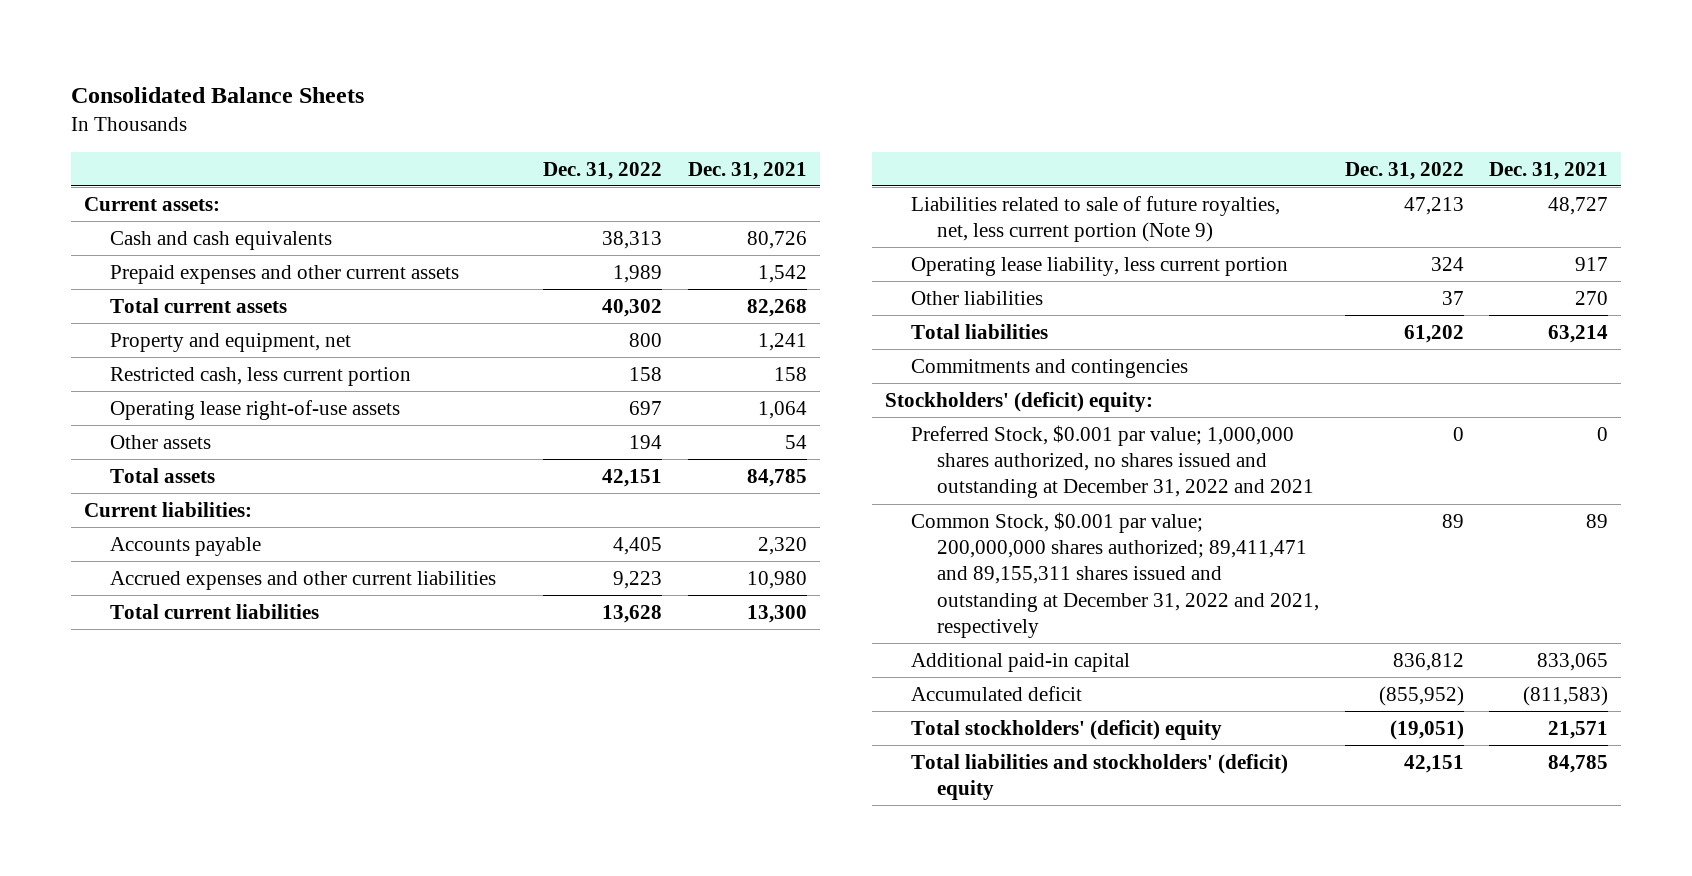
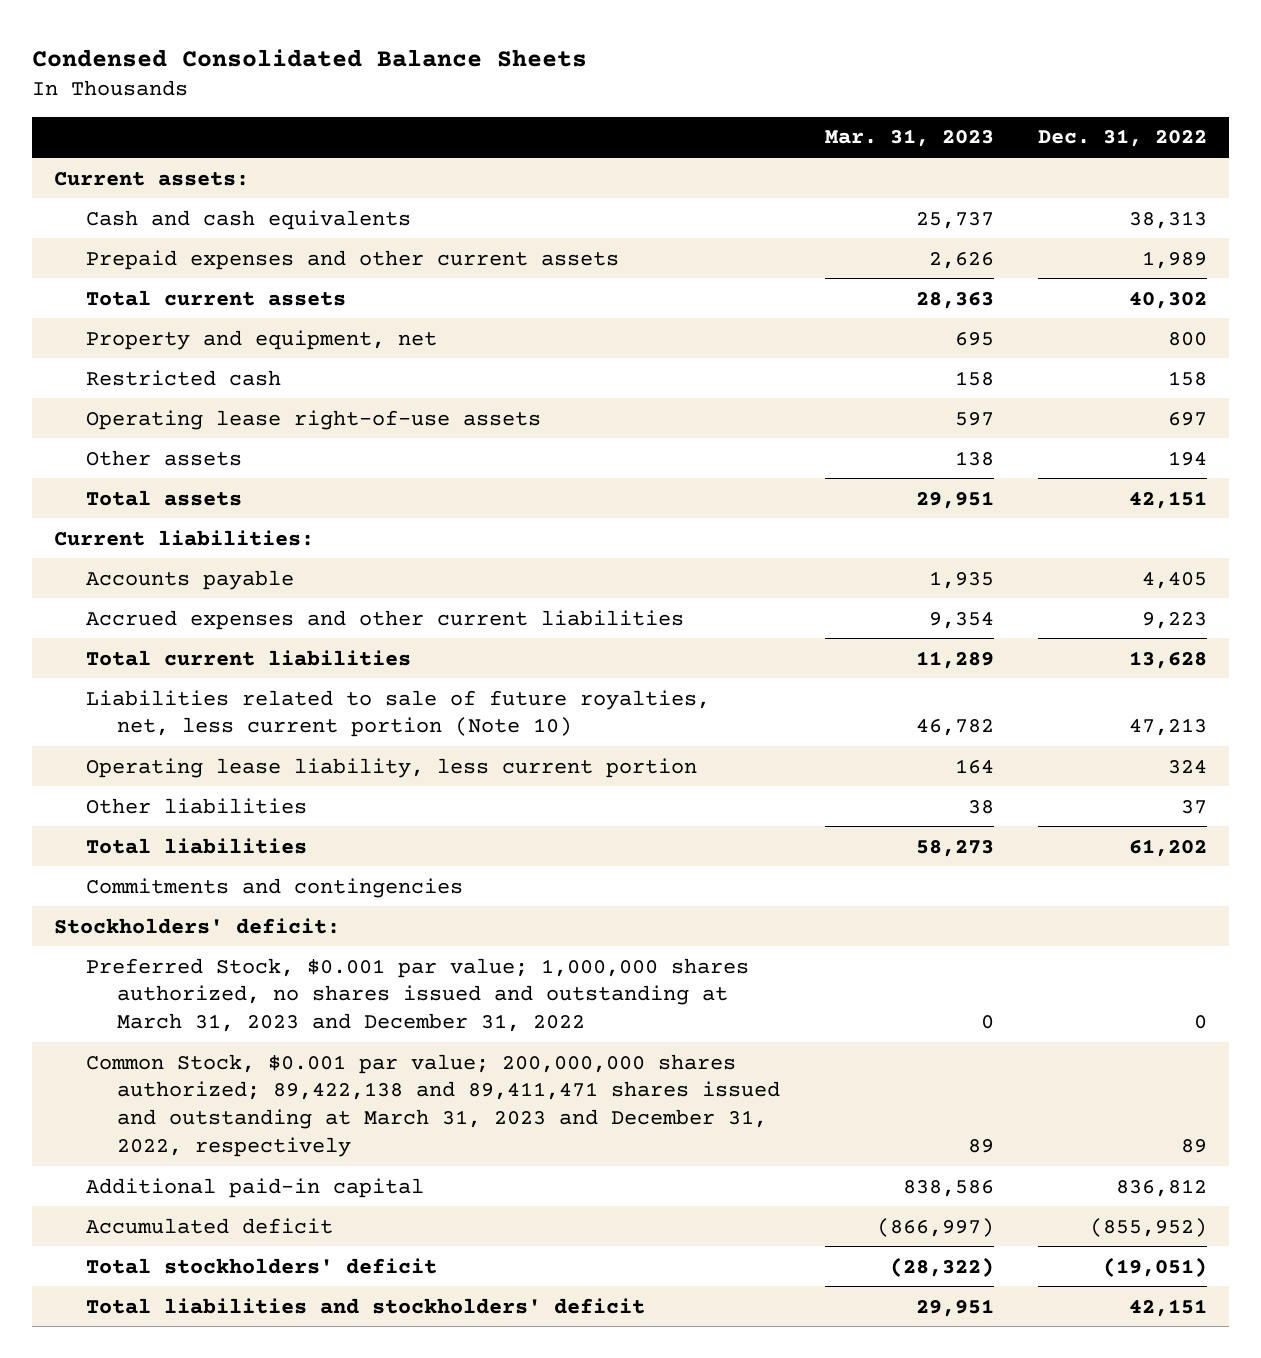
[70,87,364,104] Consolidated Balance Sheets -> [31,48,587,67] Condensed Consolidated Balance Sheets
[688,161,808,180] Dec. 31, 2021 -> none
none -> [824,129,994,148] Mar. 31, 2023
[109,366,411,386] Restricted cash, less current portion -> [85,369,281,386] Restricted cash
[910,195,1280,243] Liabilities related to sale of future royalties, net, less current portion (Note 9) -> [85,689,710,738] Liabilities related to sale of future royalties, net, less current portion (Note 10)
[885,391,1154,412] Stockholders' (deficit) equity: -> [54,917,341,934] Stockholders' deficit:
[910,424,1314,499] Preferred Stock, $0.001 par value; 1,000,000 shares authorized, no shares issued and outstanding at December 31, 2022 and 2021 -> [85,957,749,1033] Preferred Stock, $0.001 par value; 1,000,000 shares authorized, no shares issued and outstanding at March 31, 2023 and December 31, 2022
[910,511,1319,639] Common Stock, $0.001 par value; 200,000,000 shares authorized; 89,411,471 and 89,155,311 shares issued and outstanding at December 31, 2022 and 2021, respectively -> [85,1053,781,1158] Common Stock, $0.001 par value; 200,000,000 shares authorized; 89,422,138 and 89,411,471 shares issued and outstanding at March 31, 2023 and December 31, 2022, respectively
[910,719,1222,740] Total stockholders' (deficit) equity -> [85,1257,437,1274] Total stockholders' deficit
[910,753,1288,801] Total liabilities and stockholders' (deficit) equity -> [85,1297,645,1314] Total liabilities and stockholders' deficit

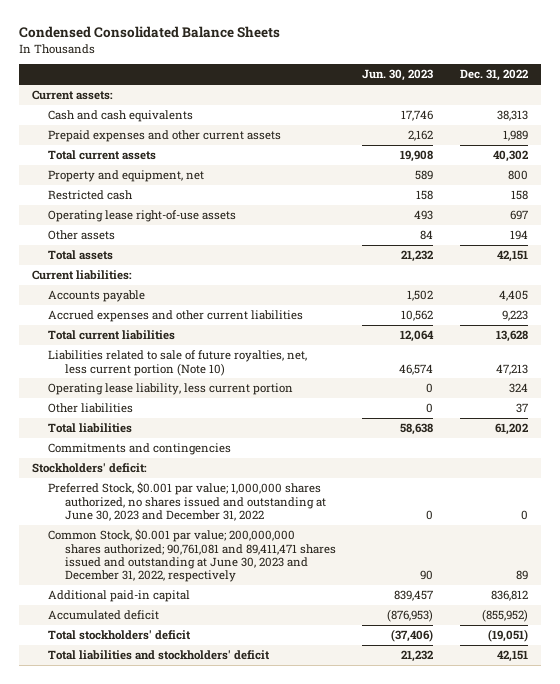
[824,129,994,148] Mar. 31, 2023 -> none
none -> [362,69,434,82] Jun. 30, 2023
[85,957,749,1033] Preferred Stock, $0.001 par value; 1,000,000 shares authorized, no shares issued and outstanding at March 31, 2023 and December 31, 2022 -> [48,482,326,521] Preferred Stock, $0.001 par value; 1,000,000 shares authorized, no shares issued and outstanding at June 30, 2023 and December 31, 2022
[85,1053,781,1158] Common Stock, $0.001 par value; 200,000,000 shares authorized; 89,422,138 and 89,411,471 shares issued and outstanding at March 31, 2023 and December 31, 2022, respectively -> [48,529,336,583] Common Stock, $0.001 par value; 200,000,000 shares authorized; 90,761,081 and 89,411,471 shares issued and outstanding at June 30, 2023 and December 31, 2022, respectively

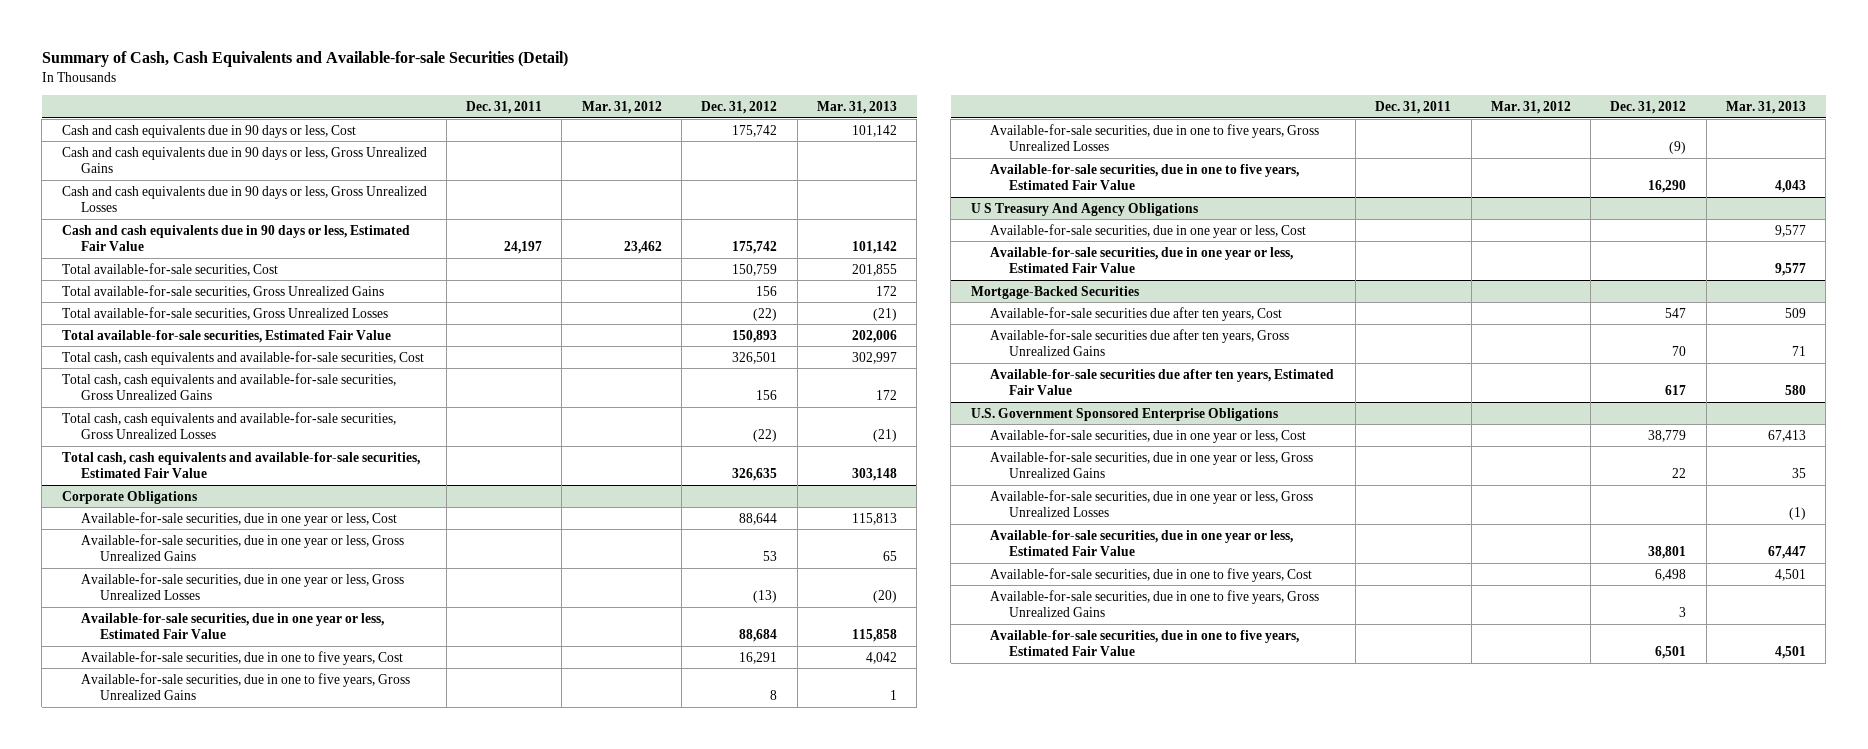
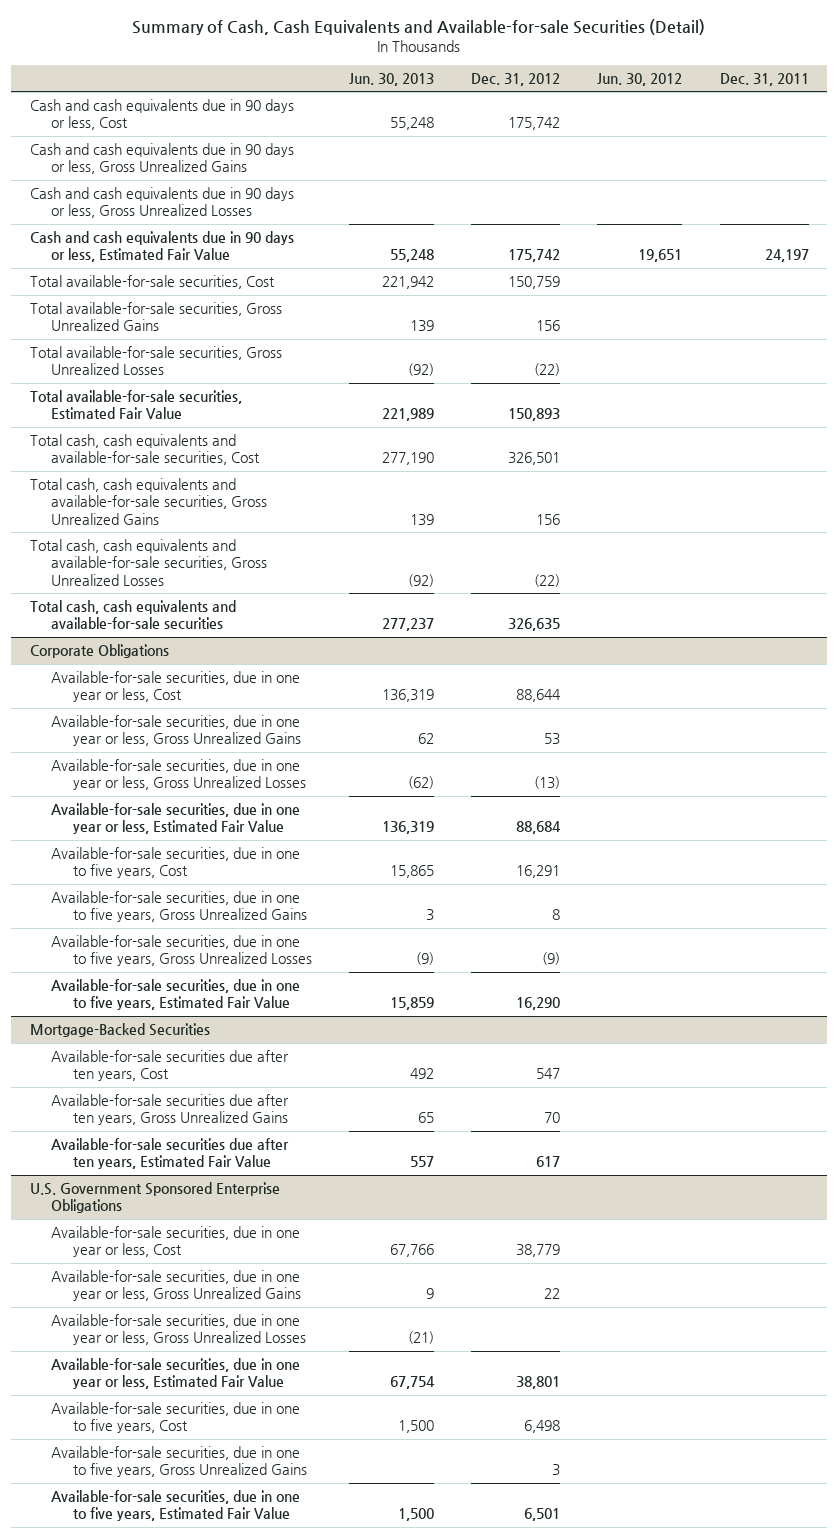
[581,101,662,115] Mar. 31, 2012 -> none
[816,101,897,115] Mar. 31, 2013 -> none
none -> [349,72,435,86] Jun. 30, 2013
none -> [597,72,683,86] Jun. 30, 2012
[61,451,420,479] Total cash, cash equivalents and available-for-sale securities, Estimated Fair Value -> [29,600,236,630] Total cash, cash equivalents and available-for-sale securities
[970,202,1198,216] U S Treasury And Agency Obligations -> none
[990,223,1307,238] Available-for-sale securities, due in one year or less, Cost -> none
[990,246,1294,274] Available-for-sale securities, due in one year or less, Estimated Fair Value -> none

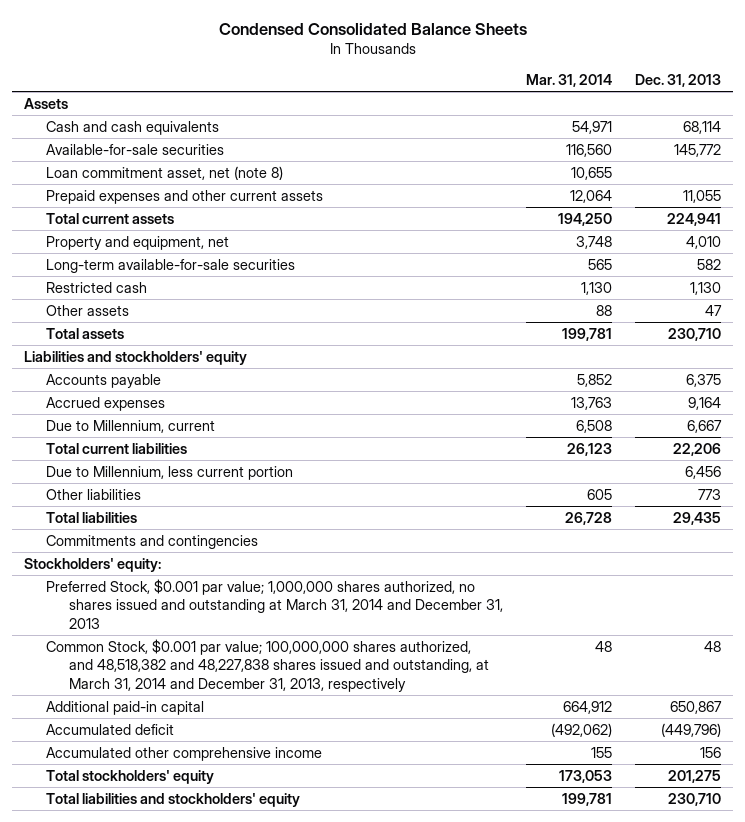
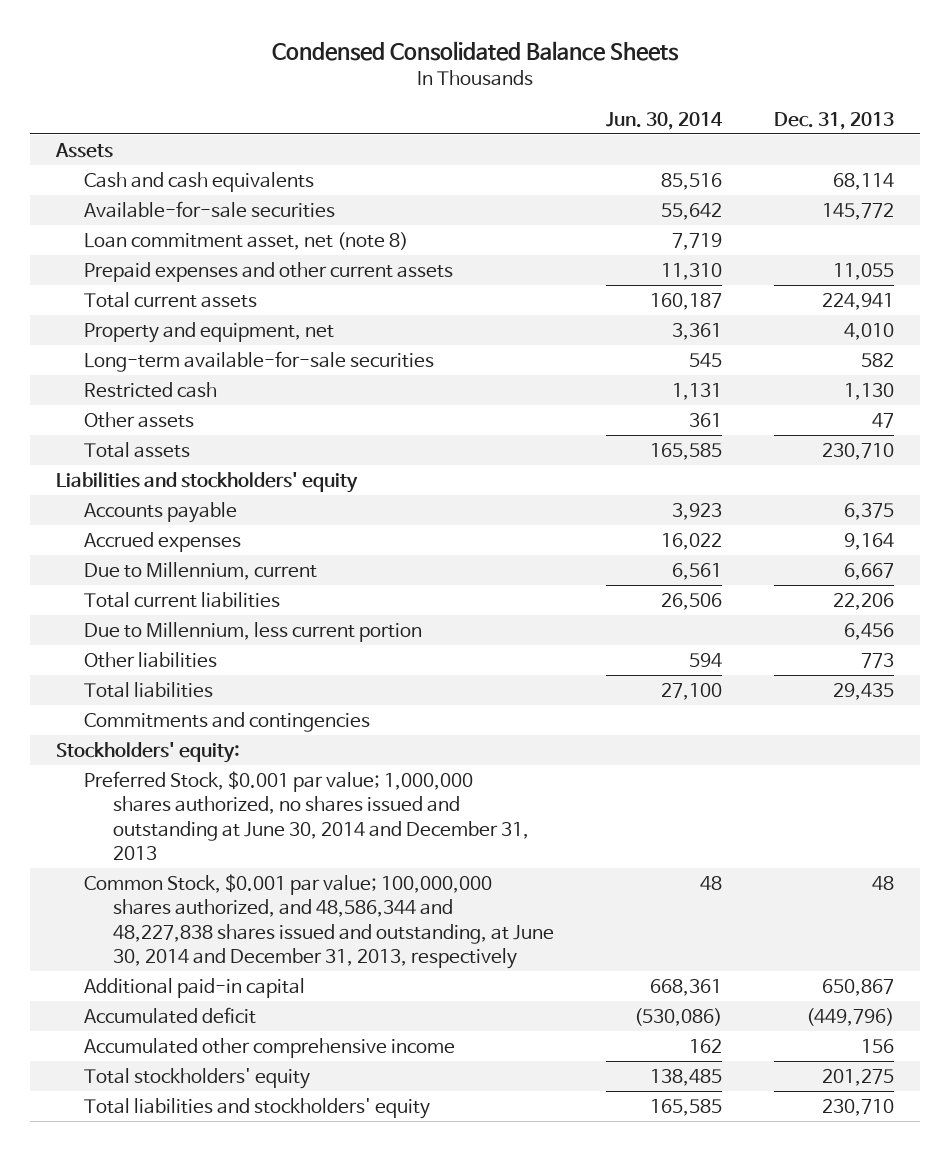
[526,74,613,88] Mar. 31, 2014 -> none
none -> [605,111,723,130] Jun. 30, 2014
[46,578,504,629] Preferred Stock, $0.001 par value; 1,000,000 shares authorized, no shares issued and outstanding at March 31, 2014 and December 31, 2013 -> [84,770,529,861] Preferred Stock, $0.001 par value; 1,000,000 shares authorized, no shares issued and outstanding at June 30, 2014 and December 31, 2013
[46,638,490,692] Common Stock, $0.001 par value; 100,000,000 shares authorized, and 48,518,382 and 48,227,838 shares issued and outstanding, at March 31, 2014 and December 31, 2013, respectively -> [84,873,554,970] Common Stock, $0.001 par value; 100,000,000 shares authorized, and 48,586,344 and 48,227,838 shares issued and outstanding, at June 30, 2014 and December 31, 2013, respectively

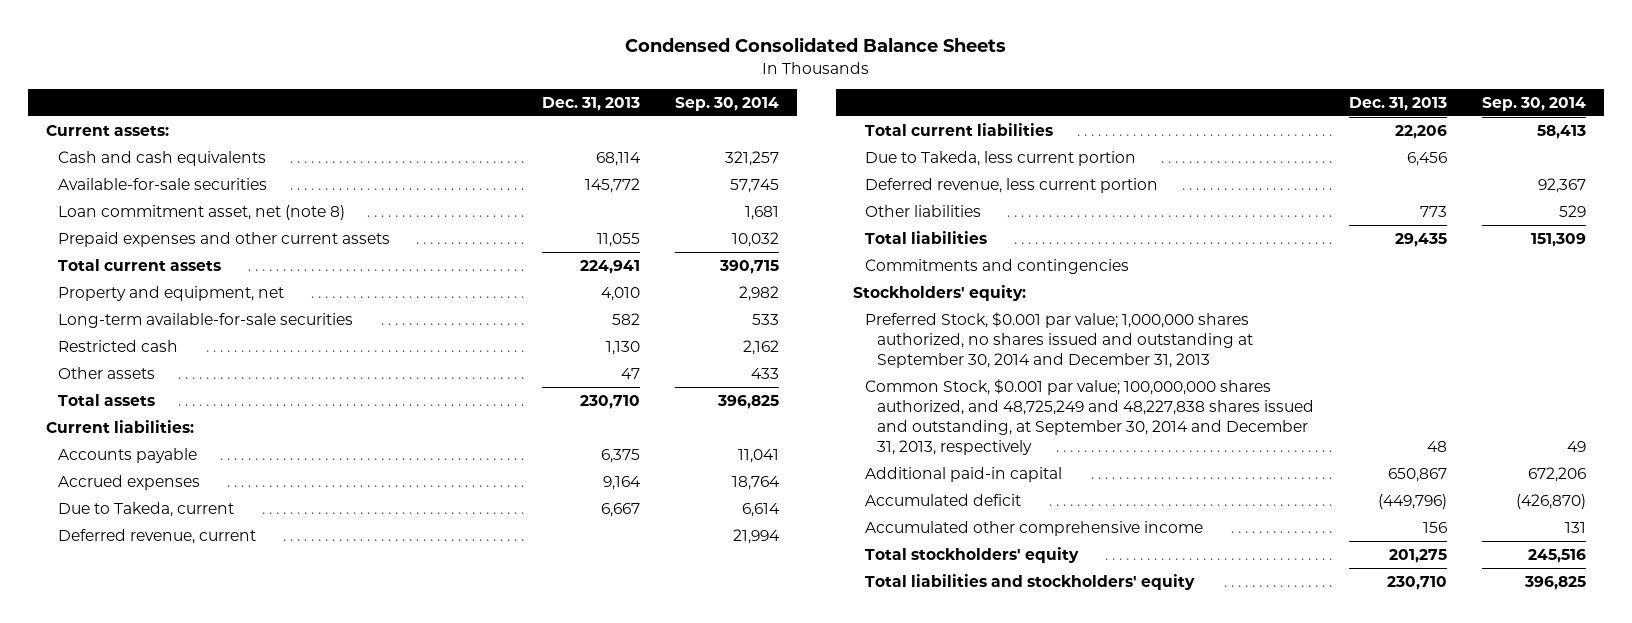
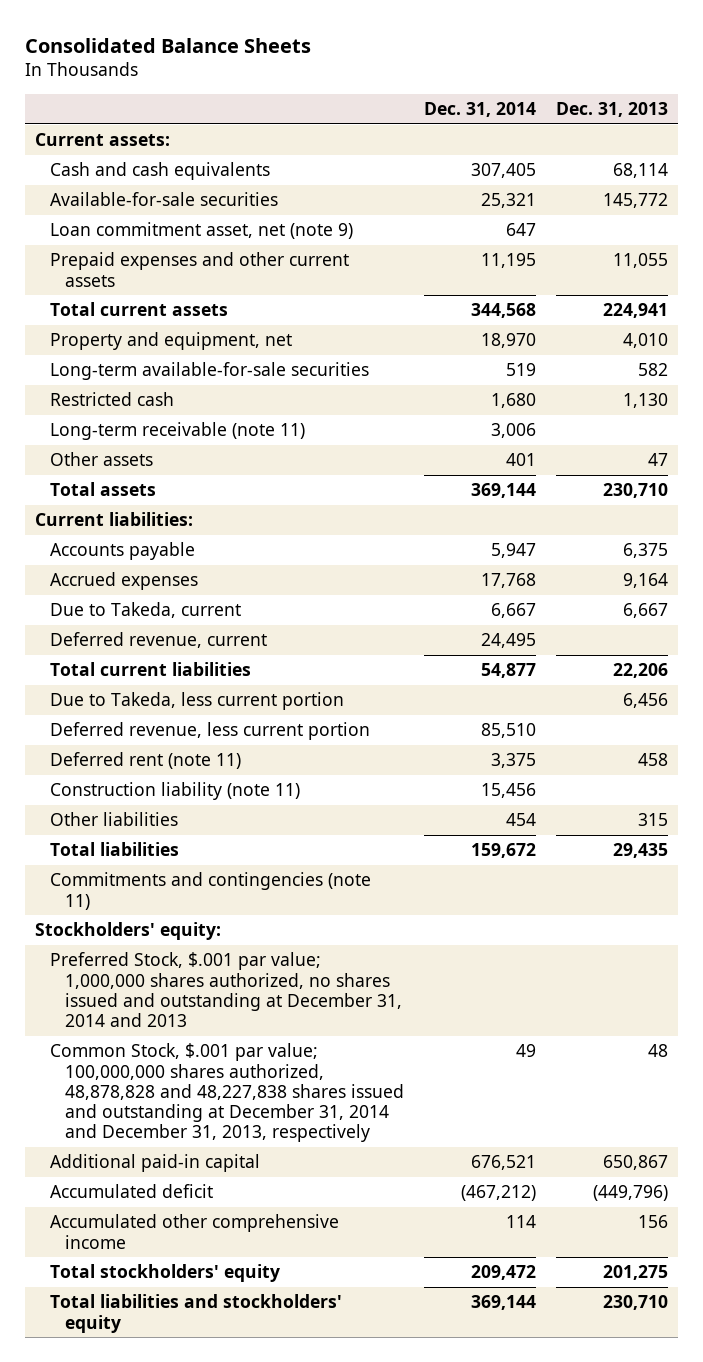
[625,37,1007,53] Condensed Consolidated Balance Sheets -> [25,37,312,53] Consolidated Balance Sheets
[674,97,779,112] Sep. 30, 2014 -> none
none -> [423,101,536,117] Dec. 31, 2014
[57,204,345,220] Loan commitment asset, net (note 8) -> [50,222,354,240] Loan commitment asset, net (note 9)
none -> [50,422,306,441] Long-term receivable (note 11)
none -> [50,752,242,770] Deferred rent (note 11)
none -> [50,782,301,801] Construction liability (note 11)
[1420,205,1448,217] 773 -> [637,813,668,827] 315
[865,258,1130,274] Commitments and contingencies -> [50,872,372,910] Commitments and contingencies (note 11)
[865,311,1253,368] Preferred Stock, $0.001 par value; 1,000,000 shares authorized, no shares issued and outstanding at September 30, 2014 and December 31, 2013 -> [50,952,402,1028] Preferred Stock, $.001 par value; 1,000,000 shares authorized, no shares issued and outstanding at December 31, 2014 and 2013
[865,378,1314,455] Common Stock, $0.001 par value; 100,000,000 shares authorized, and 48,725,249 and 48,227,838 shares issued and outstanding, at September 30, 2014 and December 31, 2013, respectively -> [50,1043,404,1143] Common Stock, $.001 par value; 100,000,000 shares authorized, 48,878,828 and 48,227,838 shares issued and outstanding at December 31, 2014 and December 31, 2013, respectively

